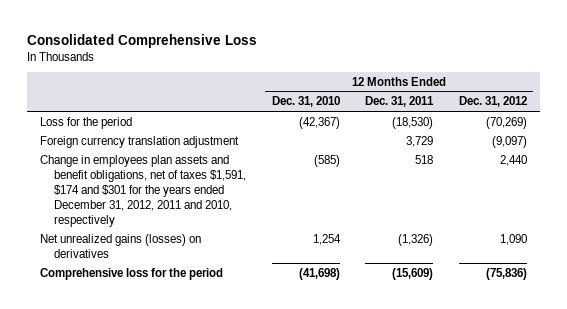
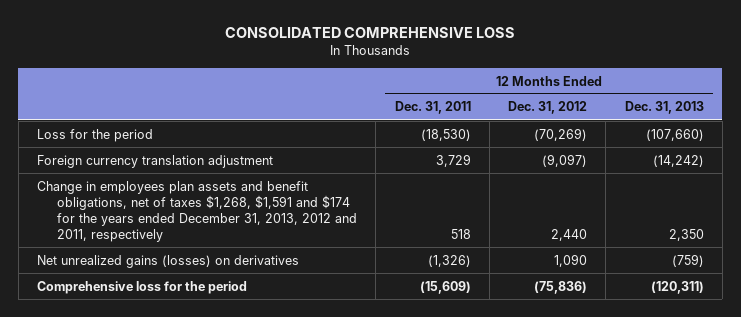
[27,34,258,49] Consolidated Comprehensive Loss -> [225,27,516,39] CONSOLIDATED COMPREHENSIVE LOSS
[271,96,340,108] Dec. 31, 2010 -> none
none -> [624,101,704,115] Dec. 31, 2013
[39,154,246,227] Change in employees plan assets and benefit obligations, net of taxes $1,591, $174 and $301 for the years ended December 31, 2012, 2011 and 2010, respectively -> [37,180,358,242] Change in employees plan assets and benefit obligations, net of taxes $1,268, $1,591 and $174 for the years ended December 31, 2013, 2012 and 2011, respectively

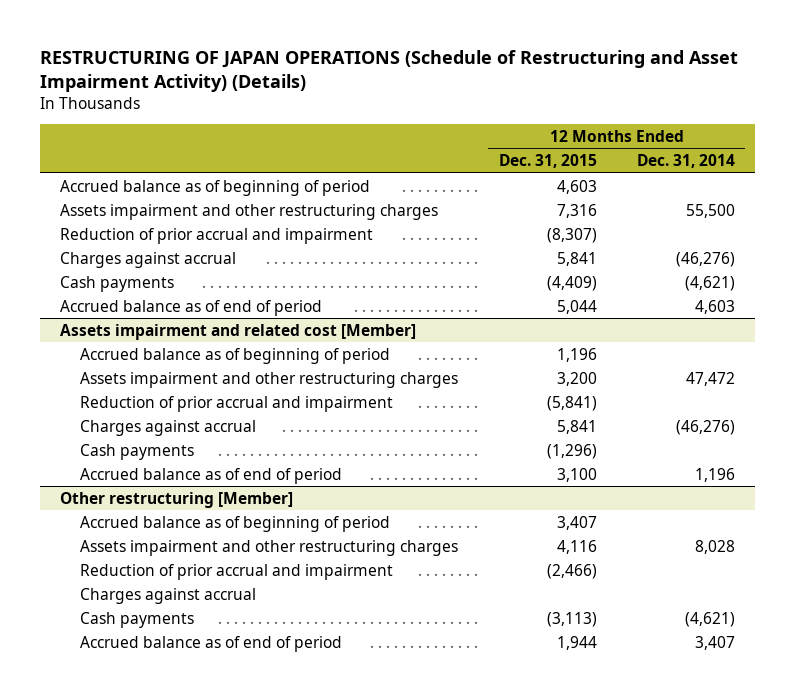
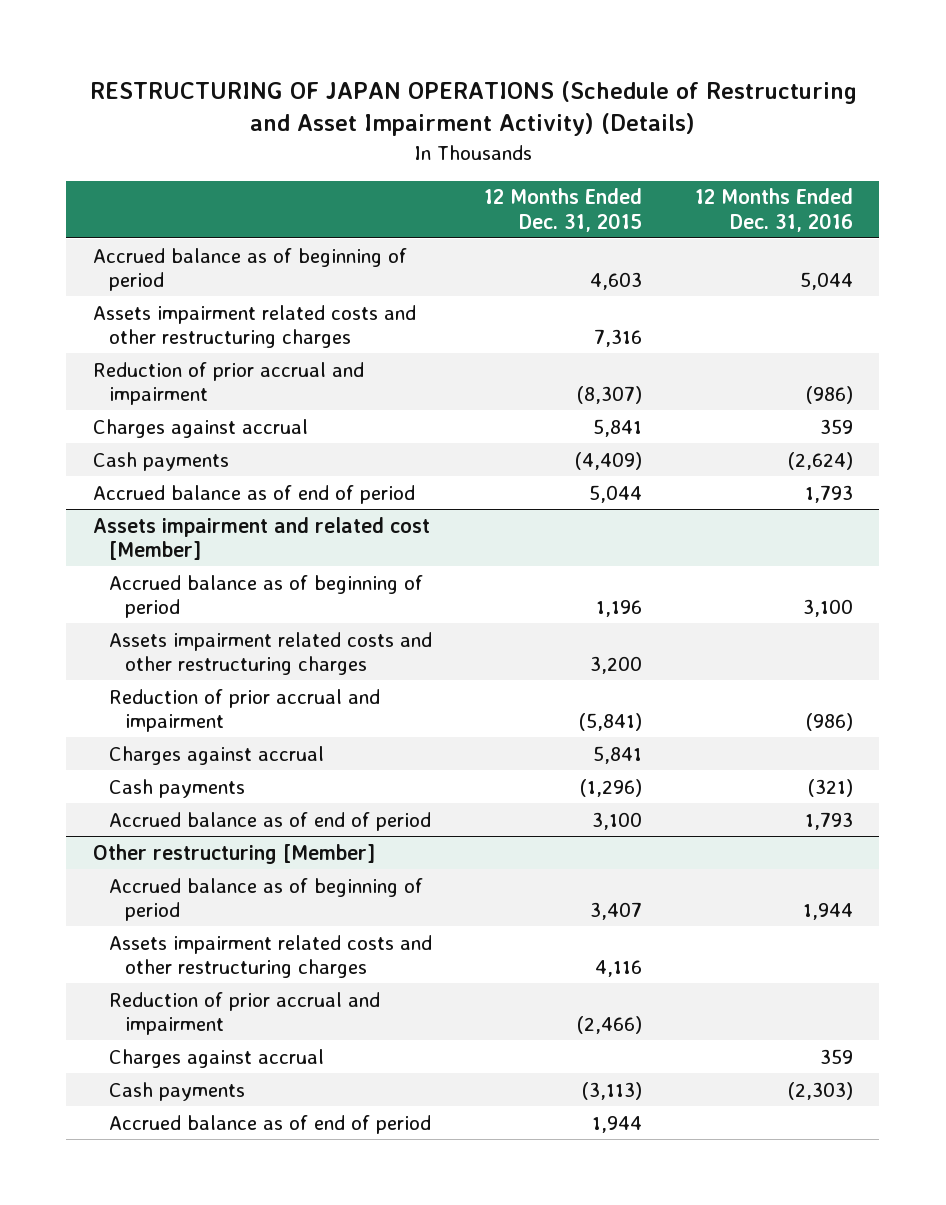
[637,154,736,169] Dec. 31, 2014 -> none
none -> [694,188,853,232] 12 Months Ended Dec. 31, 2016
[60,203,439,220] Assets impairment and other restructuring charges -> [92,304,416,348] Assets impairment related costs and other restructuring charges
[80,371,459,388] Assets impairment and other restructuring charges -> [108,631,432,675] Assets impairment related costs and other restructuring charges
[80,539,459,556] Assets impairment and other restructuring charges -> [108,934,432,978] Assets impairment related costs and other restructuring charges

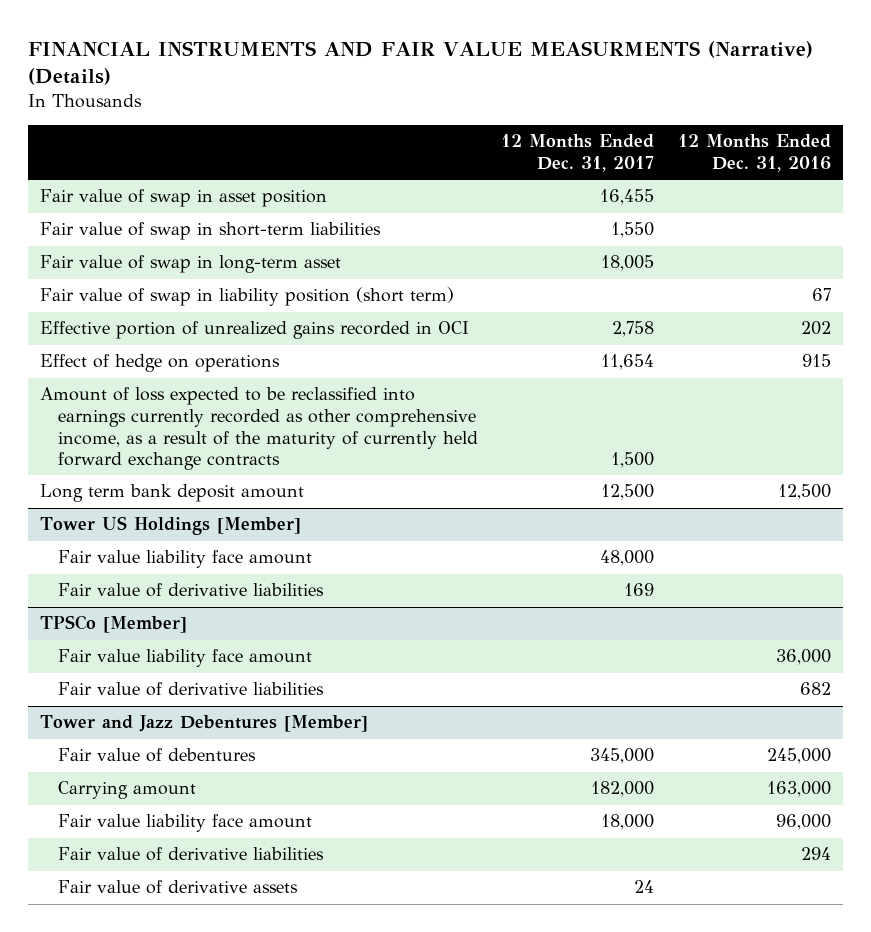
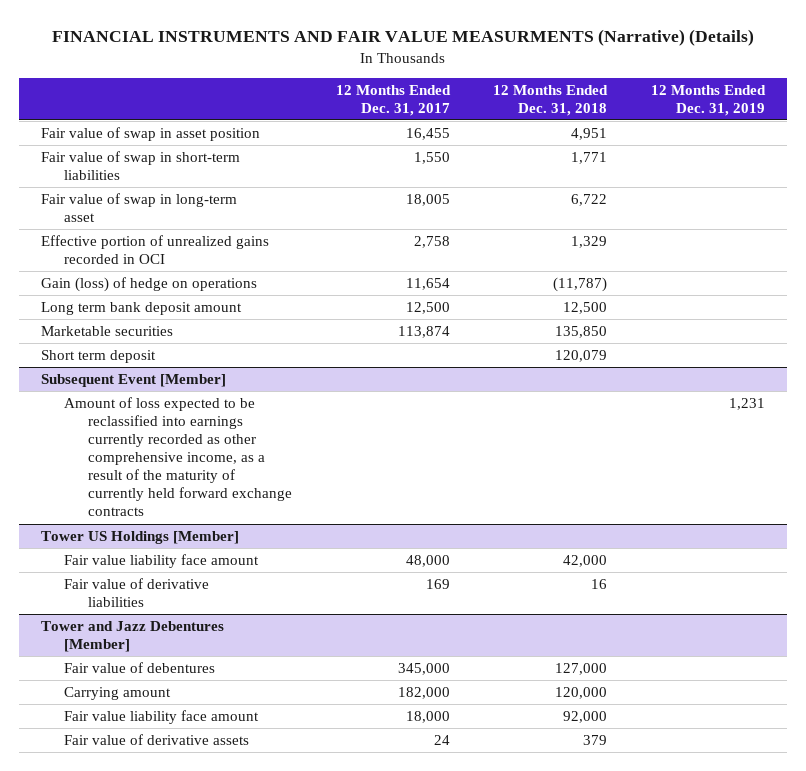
[678,134,832,172] 12 Months Ended Dec. 31, 2016 -> none
none -> [493,84,609,116] 12 Months Ended Dec. 31, 2018
none -> [651,84,767,116] 12 Months Ended Dec. 31, 2019
[39,287,454,307] Fair value of swap in liability position (short term) -> none
[39,387,478,471] Amount of loss expected to be reclassified into earnings currently recorded as other comprehensive income, as a result of the maturity of currently held forward exchange contracts -> none
[39,354,280,373] Effect of hedge on operations -> [40,276,257,292] Gain (loss) of hedge on operations
none -> [40,325,173,336] Marketable securities
none -> [40,349,156,363] Short term deposit
none -> [40,373,226,387] Subsequent Event [Member]
none -> [64,396,292,517] Amount of loss expected to be reclassified into earnings currently recorded as other comprehensive income, as a result of the maturity of currently held forward exchange contracts
[39,615,187,634] TPSCo [Member] -> none
[57,649,312,668] Fair value liability face amount -> none
[57,682,324,697] Fair value of derivative liabilities -> none
[57,847,324,862] Fair value of derivative liabilities -> none

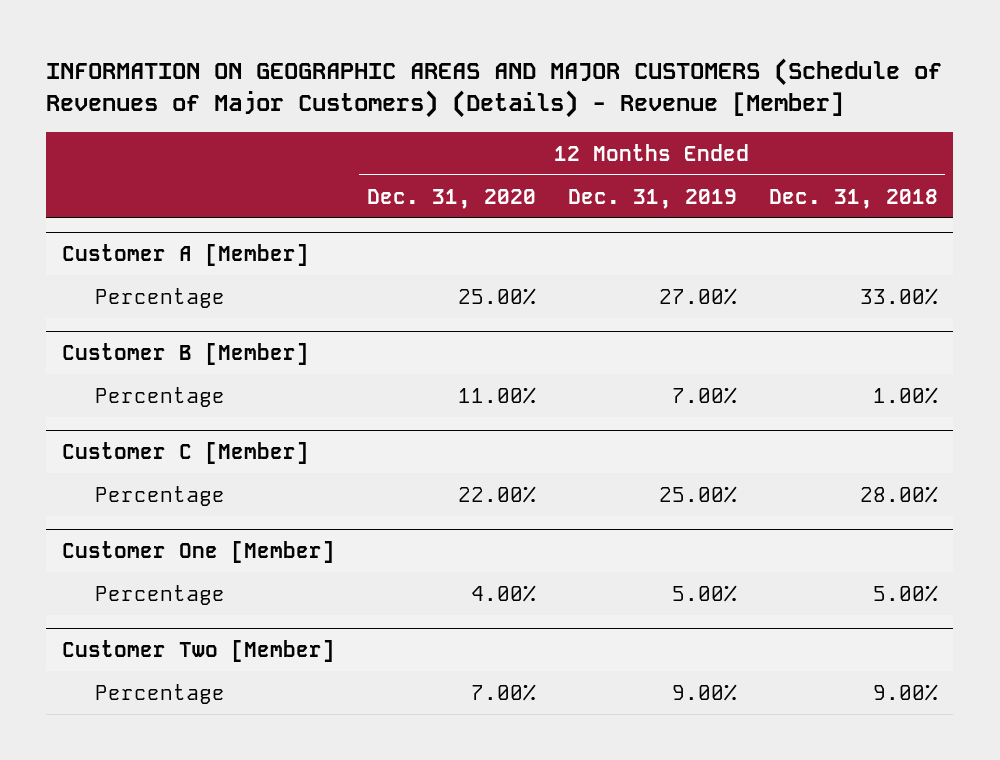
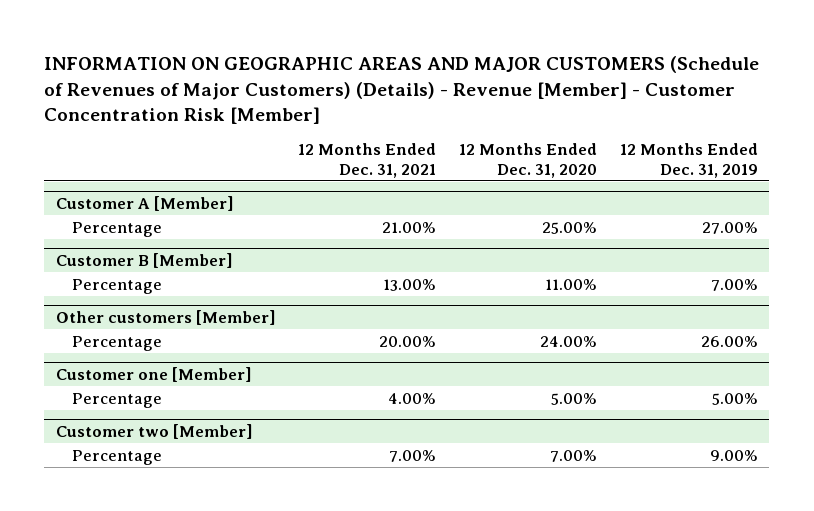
[46,57,943,119] INFORMATION ON GEOGRAPHIC AREAS AND MAJOR CUSTOMERS (Schedule of Revenues of Major Customers) (Details) - Revenue [Member] -> [44,55,760,125] INFORMATION ON GEOGRAPHIC AREAS AND MAJOR CUSTOMERS (Schedule of Revenues of Major Customers) (Details) - Revenue [Member] - Customer Concentration Risk [Member]
[768,188,938,209] Dec. 31, 2018 -> none
none -> [298,143,437,178] 12 Months Ended Dec. 31, 2021
[62,442,310,465] Customer C [Member] -> [55,310,276,326] Other customers [Member]
[457,485,536,503] 22.00% -> [540,335,598,347] 24.00%
[658,485,737,503] 25.00% -> [701,335,759,347] 26.00%
[62,541,336,564] Customer One [Member] -> [55,367,252,383] Customer one [Member]
[470,584,536,602] 4.00% -> [551,392,598,405] 5.00%
[62,640,336,663] Customer Two [Member] -> [55,424,253,440] Customer two [Member]

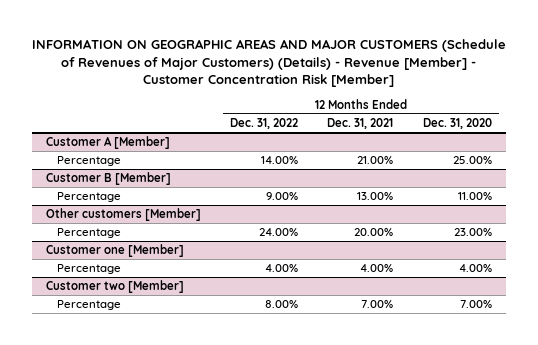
[620,143,759,178] 12 Months Ended Dec. 31, 2019 -> none
none -> [230,117,299,129] Dec. 31, 2022
[540,335,598,347] 24.00% -> [453,228,492,237] 23.00%
[551,392,598,405] 5.00% -> [458,264,492,273] 4.00%

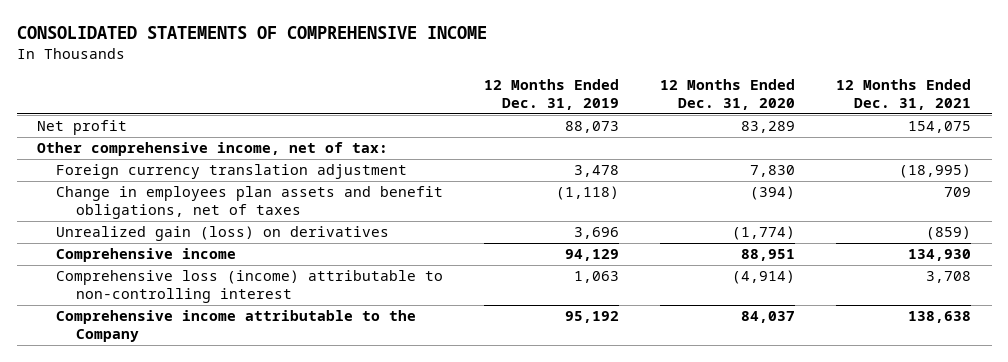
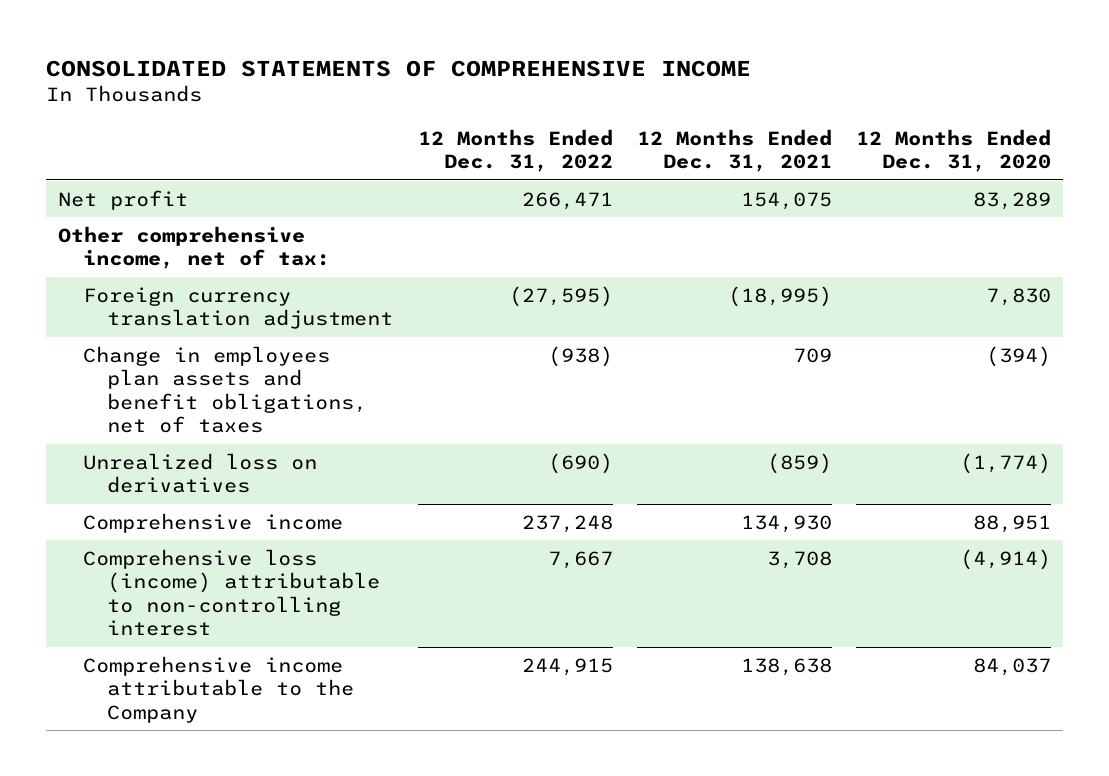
[484,79,620,111] 12 Months Ended Dec. 31, 2019 -> none
none -> [417,128,613,173] 12 Months Ended Dec. 31, 2022
[56,226,390,242] Unrealized gain (loss) on derivatives -> [82,452,317,494] Unrealized loss on derivatives

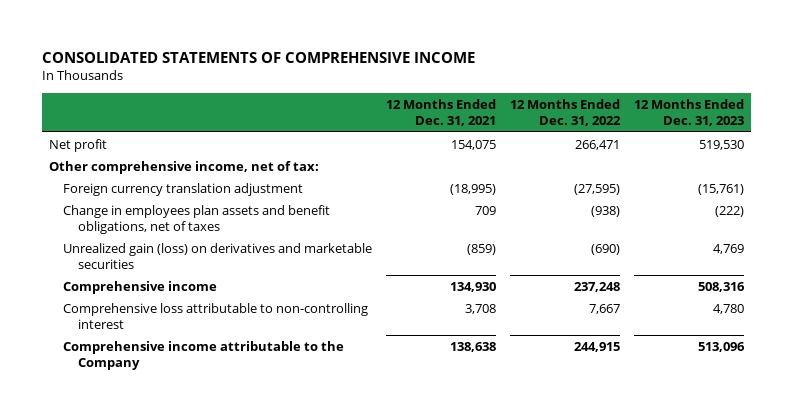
[855,128,1051,173] 12 Months Ended Dec. 31, 2020 -> none
none -> [634,99,745,127] 12 Months Ended Dec. 31, 2023
[82,452,317,494] Unrealized loss on derivatives -> [63,242,373,270] Unrealized gain (loss) on derivatives and marketable securities
[82,548,381,636] Comprehensive loss (income) attributable to non-controlling interest -> [63,302,369,330] Comprehensive loss attributable to non-controlling interest

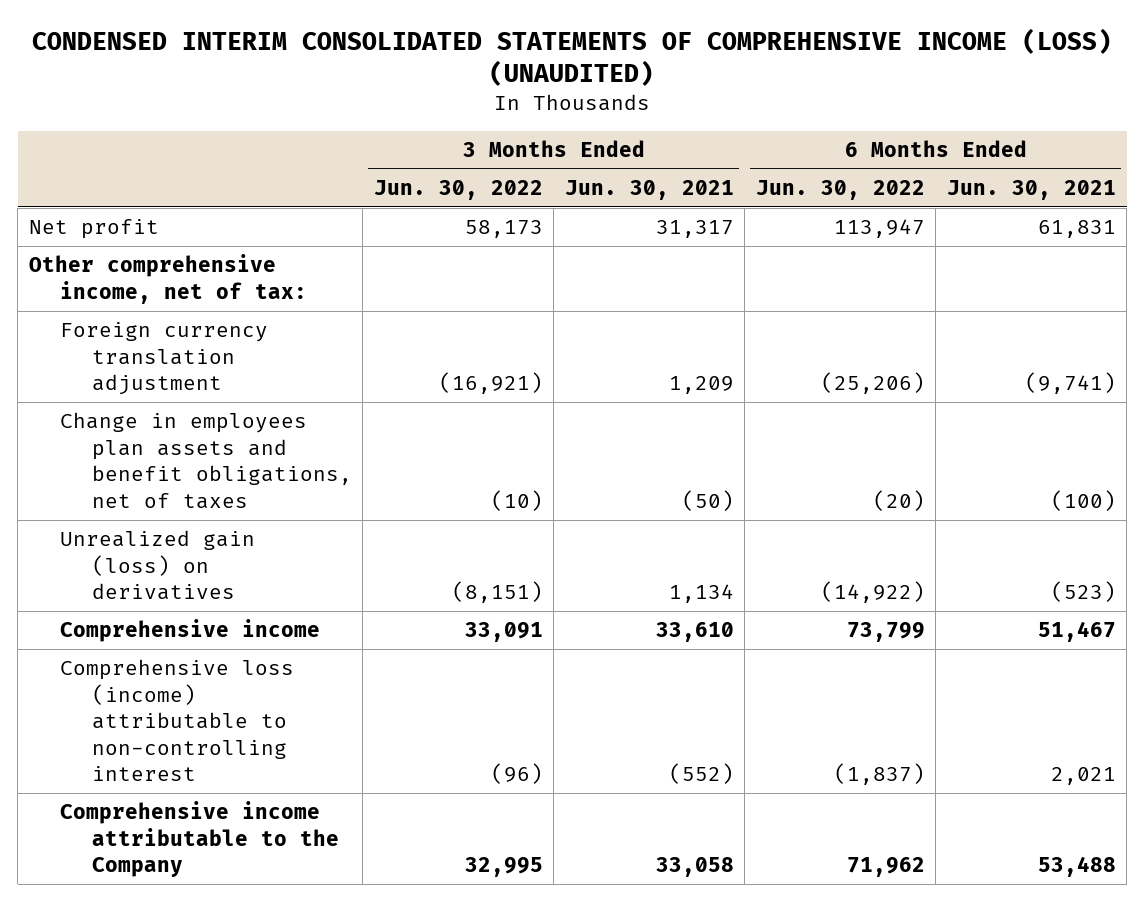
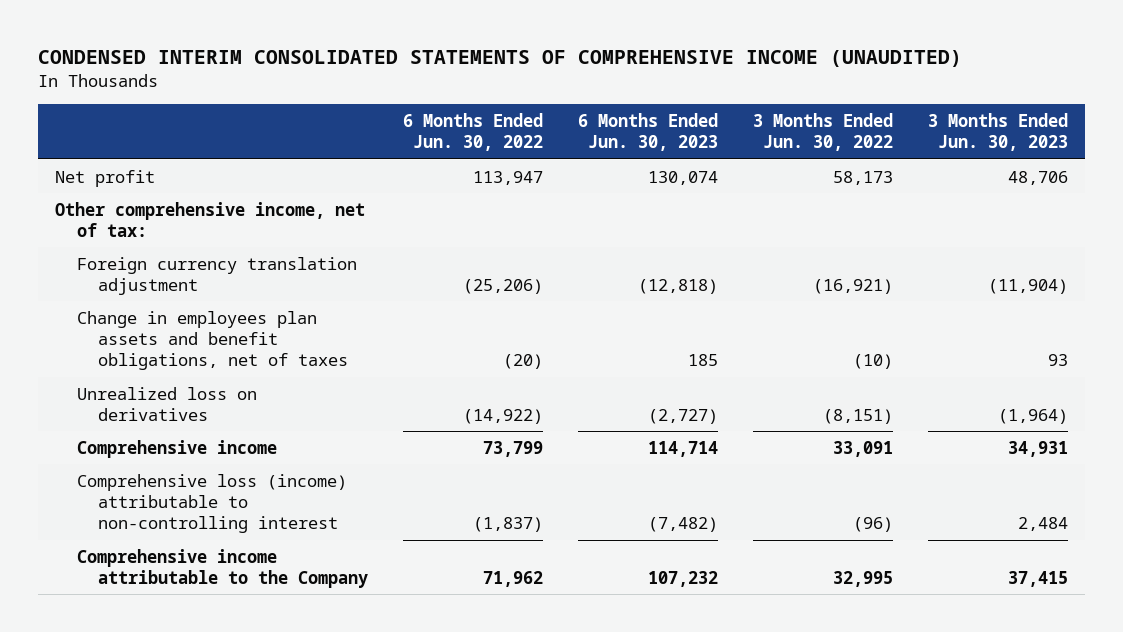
[32,27,1113,87] CONDENSED INTERIM CONSOLIDATED STATEMENTS OF COMPREHENSIVE INCOME (LOSS) (UNAUDITED) -> [37,50,962,68] CONDENSED INTERIM CONSOLIDATED STATEMENTS OF COMPREHENSIVE INCOME (UNAUDITED)
[564,179,734,200] Jun. 30, 2021 -> none
[946,179,1116,200] Jun. 30, 2021 -> none
none -> [577,112,718,152] 6 Months Ended Jun. 30, 2023
none -> [927,112,1068,152] 3 Months Ended Jun. 30, 2023
[60,530,256,601] Unrealized gain (loss) on derivatives -> [76,386,257,421] Unrealized loss on derivatives

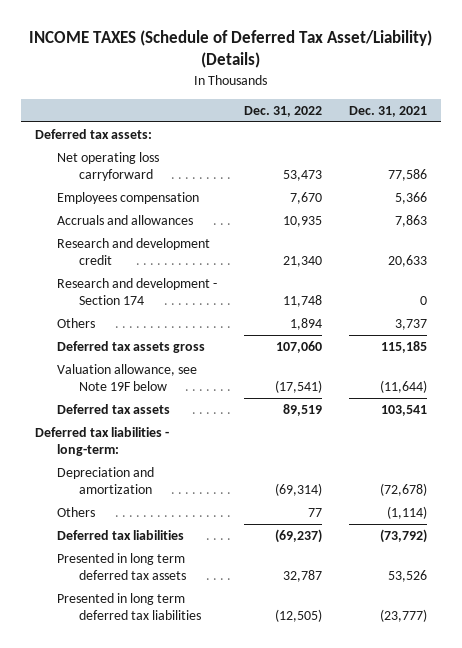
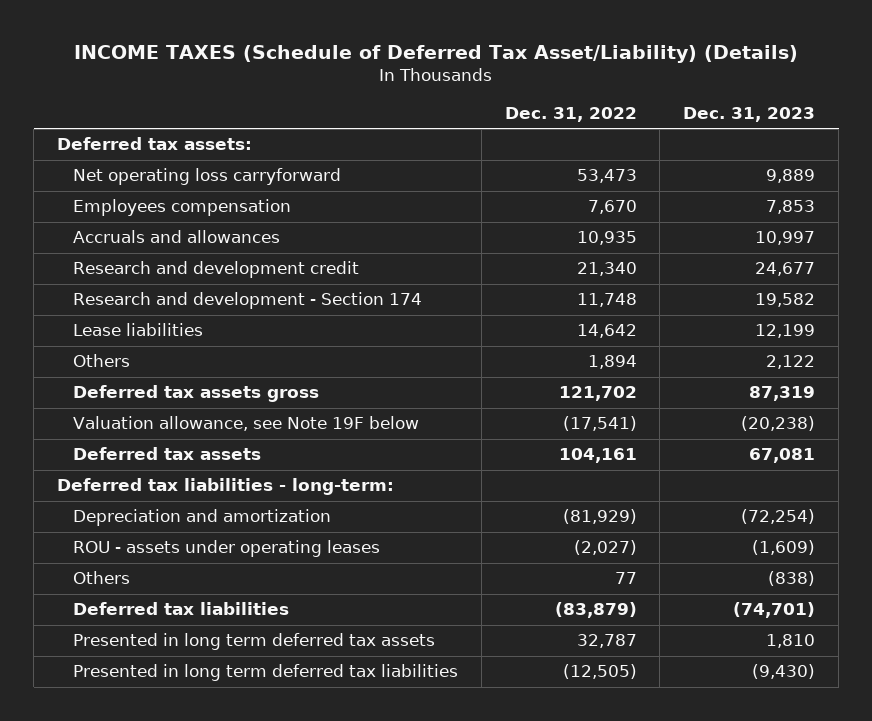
[349,105,428,117] Dec. 31, 2021 -> none
none -> [683,106,816,122] Dec. 31, 2023
none -> [72,323,203,337] Lease liabilities
[276,341,323,354] 107,060 -> [558,386,637,402] 121,702
[283,404,323,417] 89,519 -> [558,448,637,464] 104,161
[275,482,323,496] (69,314) -> [562,509,637,525] (81,929)
none -> [72,540,380,558] ROU - assets under operating leases
[275,529,323,544] (69,237) -> [554,602,637,619] (83,879)

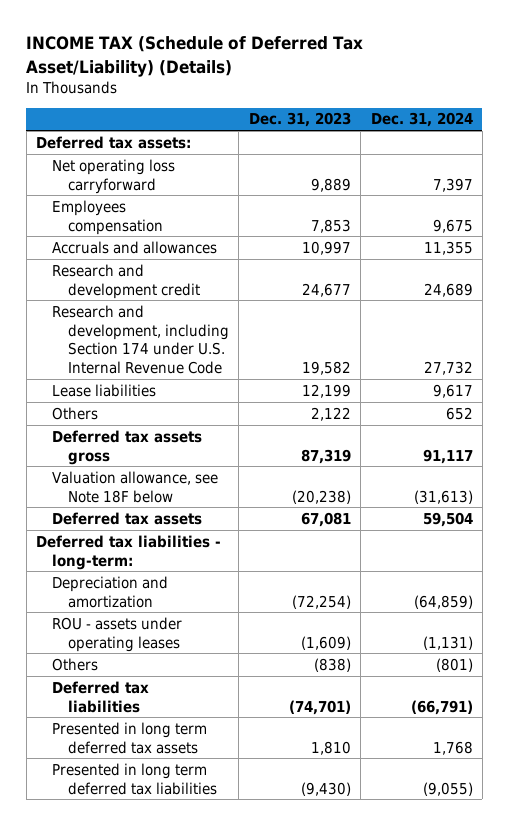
[74,44,799,63] INCOME TAXES (Schedule of Deferred Tax Asset/Liability) (Details) -> [26,36,364,77] INCOME TAX (Schedule of Deferred Tax Asset/Liability) (Details)
[504,106,637,122] Dec. 31, 2022 -> none
none -> [370,112,473,128] Dec. 31, 2024
[72,292,422,310] Research and development - Section 174 -> [52,304,229,375] Research and development, including Section 174 under U.S. Internal Revenue Code
[72,416,419,432] Valuation allowance, see Note 19F below -> [52,470,219,503] Valuation allowance, see Note 18F below

